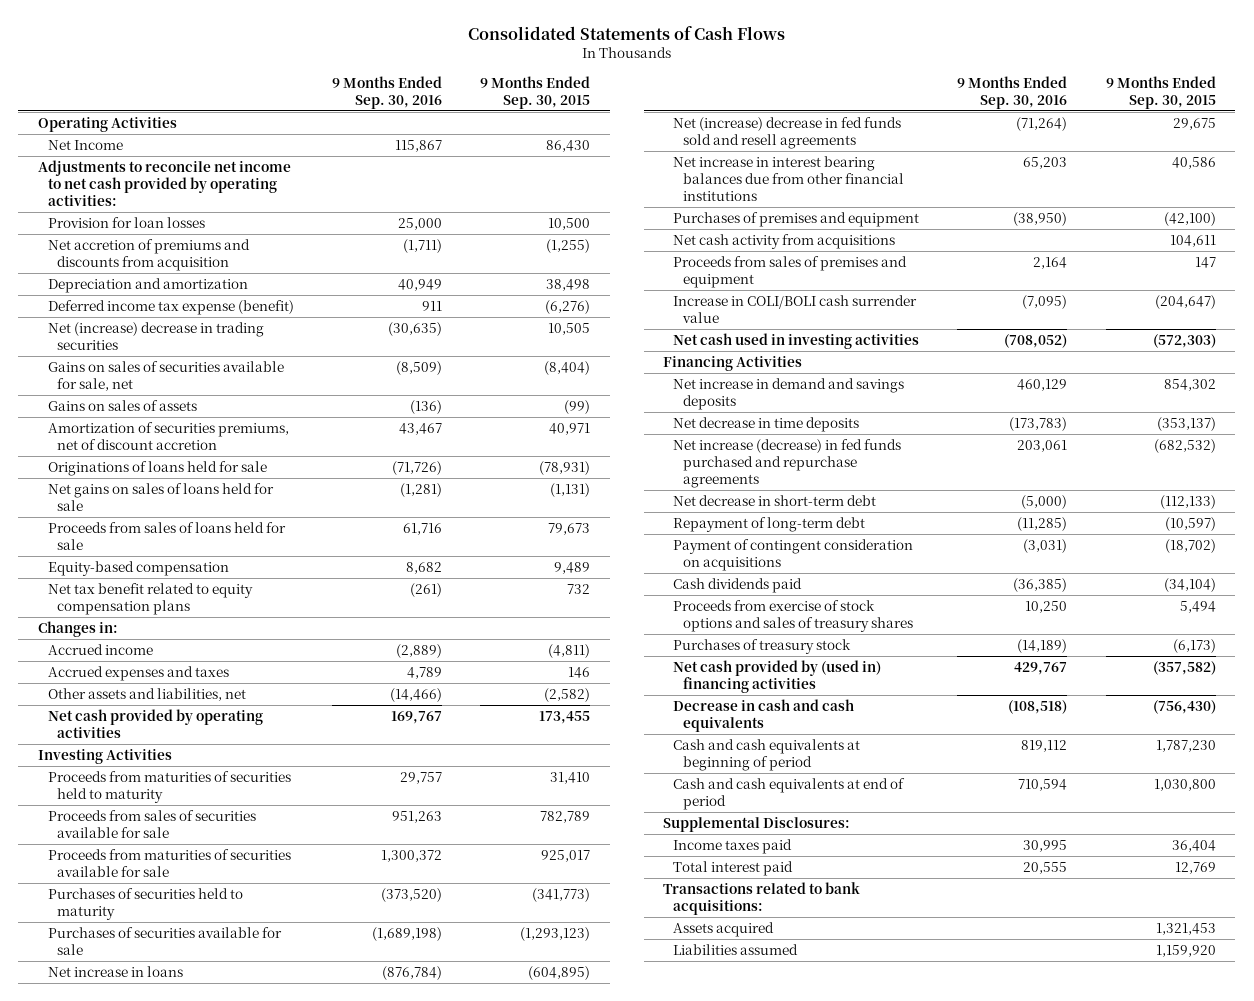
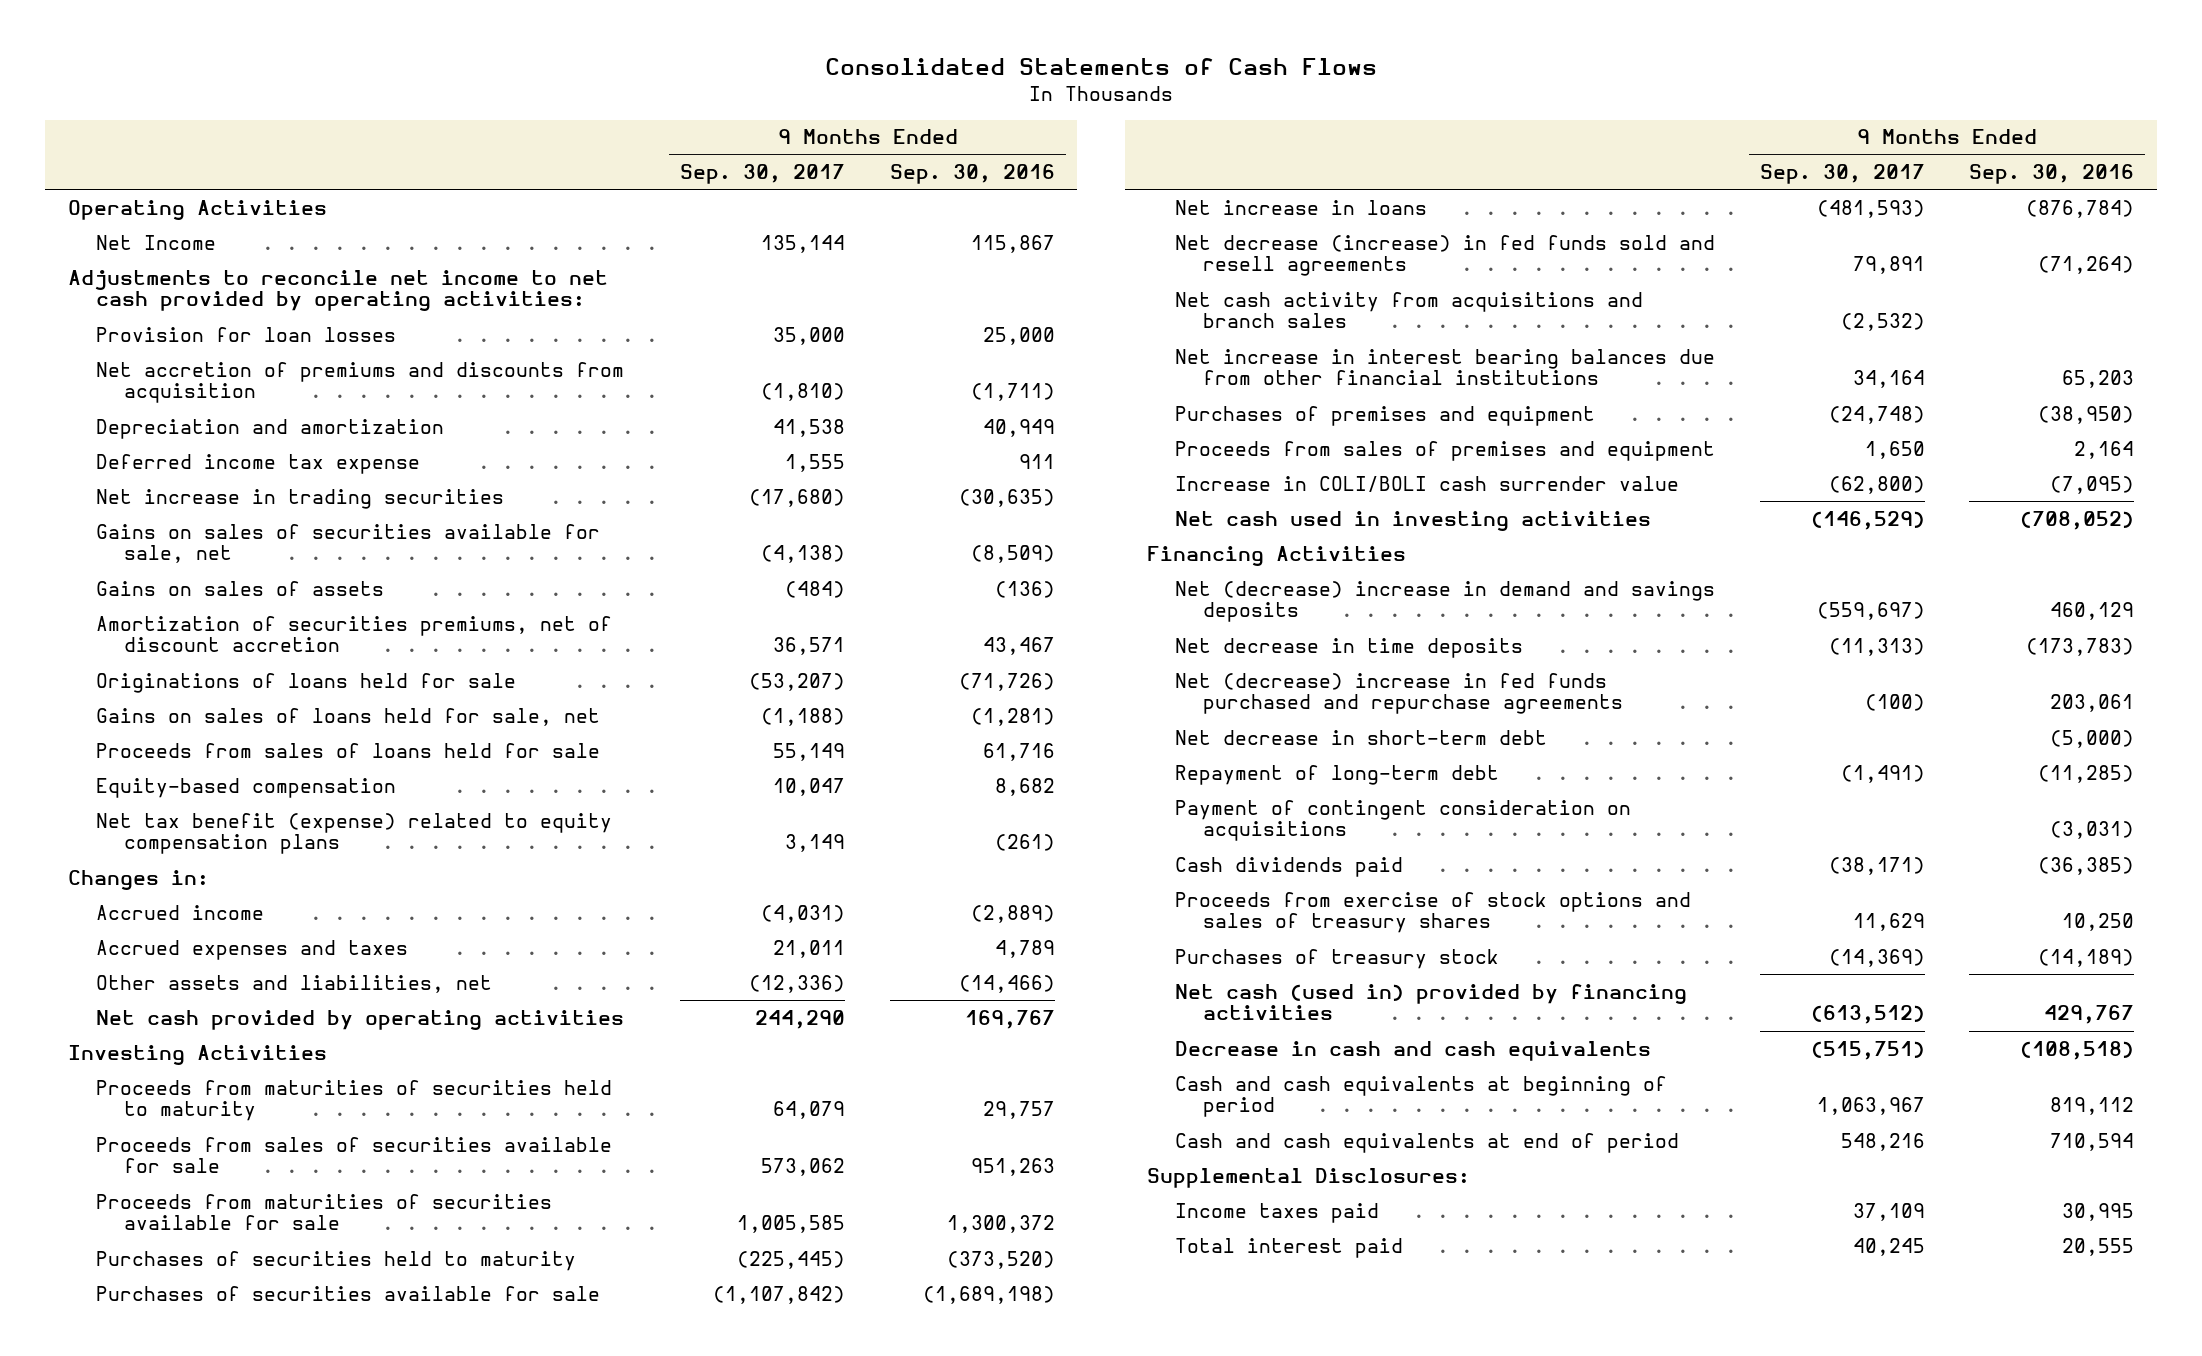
[480,75,591,109] 9 Months Ended Sep. 30, 2015 -> none
none -> [680,163,846,184] Sep. 30, 2017
[47,299,294,315] Deferred income tax expense (benefit) -> [95,453,420,474] Deferred income tax expense
[47,321,264,350] Net (increase) decrease in trading securities -> [95,488,504,509] Net increase in trading securities
[47,482,274,511] Net gains on sales of loans held for sale -> [95,707,600,726] Gains on sales of loans held for sale, net
[47,582,253,615] Net tax benefit related to equity compensation plans -> [95,812,612,855] Net tax benefit (expense) related to equity compensation plans
[673,116,902,149] Net (increase) decrease in fed funds sold and resell agreements -> [1175,234,1716,277] Net decrease (increase) in fed funds sold and resell agreements
none -> [1175,291,1644,329] Net cash activity from acquisitions and branch sales
[673,233,896,249] Net cash activity from acquisitions -> none
[673,377,905,410] Net increase in demand and savings deposits -> [1175,580,1716,623] Net (decrease) increase in demand and savings deposits
[673,438,902,488] Net increase (decrease) in fed funds purchased and repurchase agreements -> [1175,672,1623,715] Net (decrease) increase in fed funds purchased and repurchase agreements
[673,659,882,693] Net cash provided by (used in) financing activities -> [1175,983,1688,1021] Net cash (used in) provided by financing activities
[663,881,861,915] Transactions related to bank acquisitions: -> none
[673,921,775,937] Assets acquired -> none
[673,943,799,955] Liabilities assumed -> none

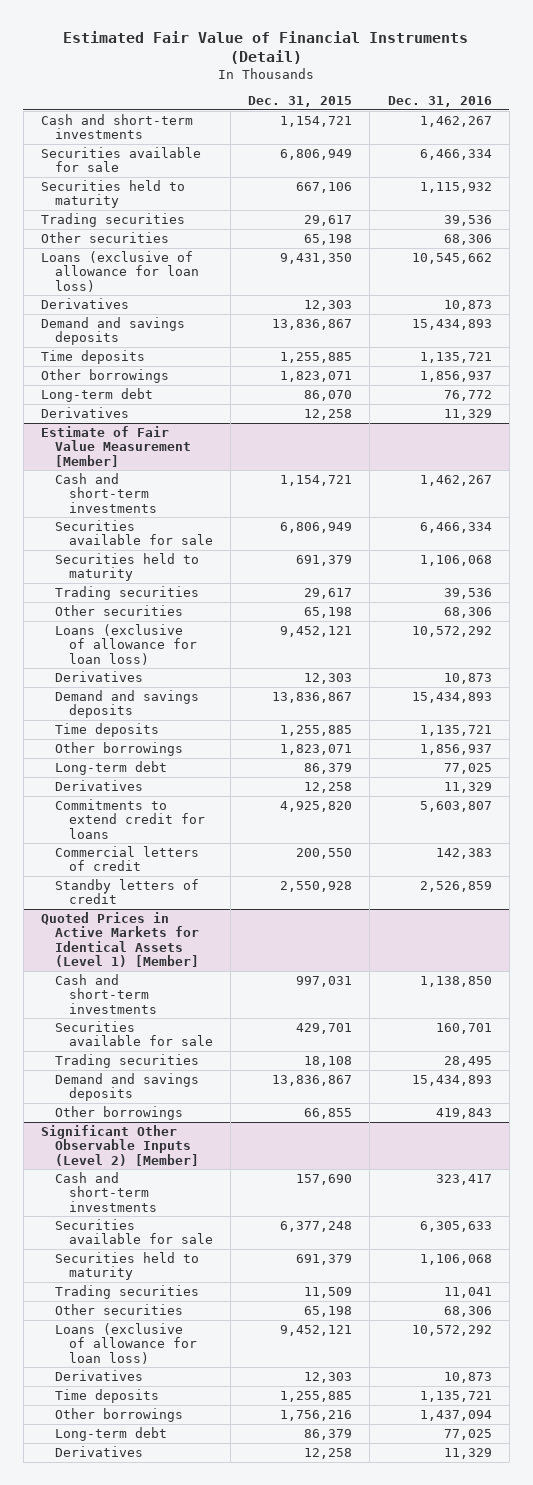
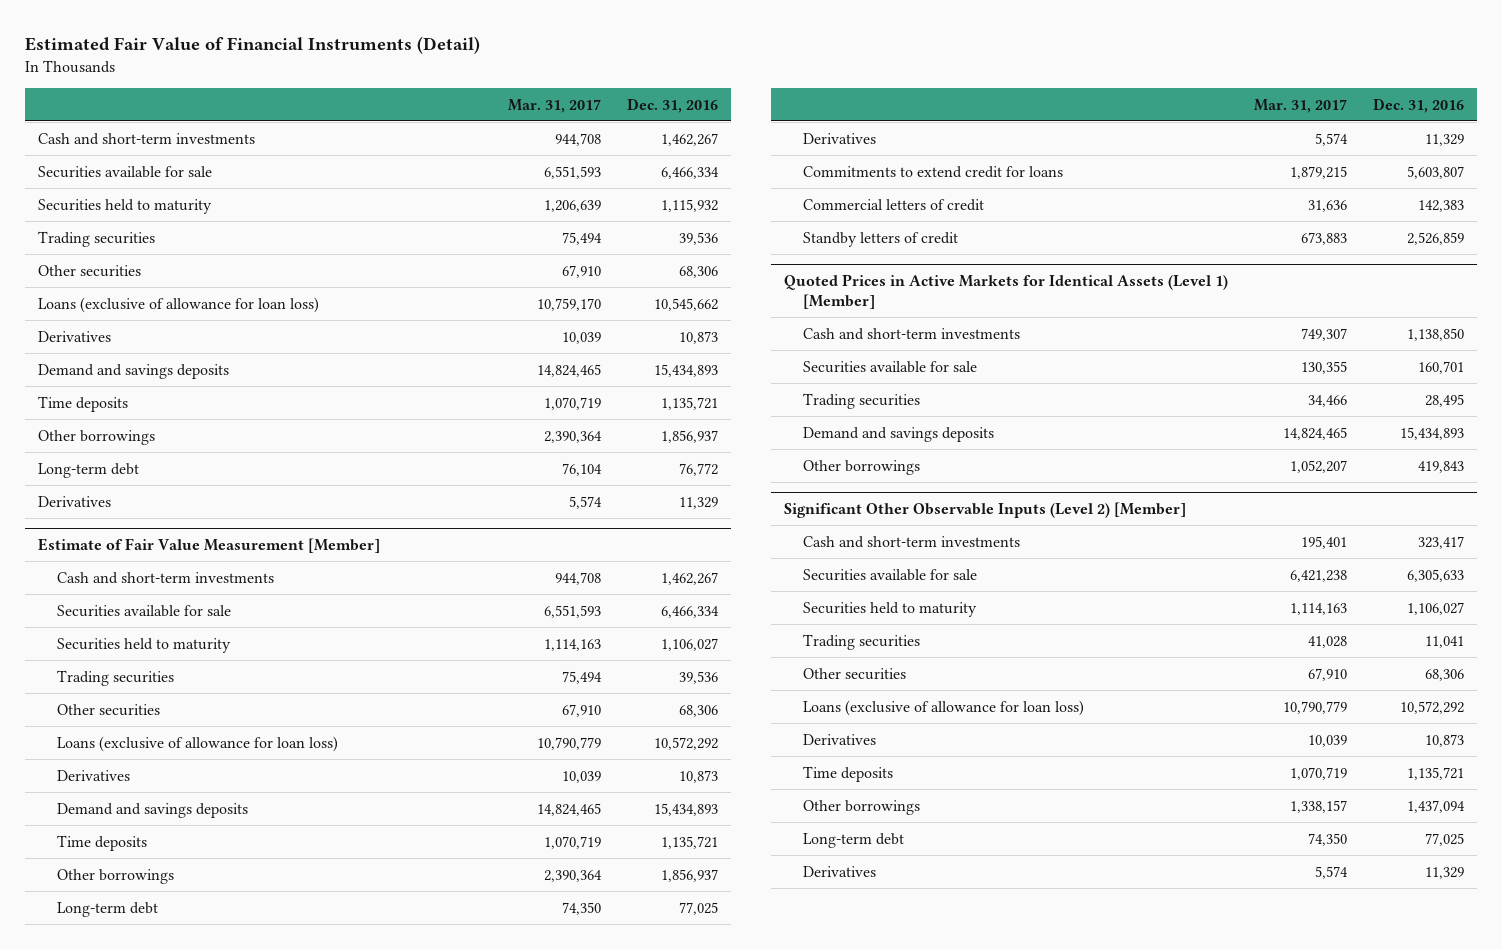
[248,96,353,108] Dec. 31, 2015 -> none
none -> [507,98,601,113] Mar. 31, 2017
[419,554,492,566] 1,106,068 -> [660,637,718,651] 1,106,027
[419,1253,492,1265] 1,106,068 -> [1407,601,1465,615] 1,106,027

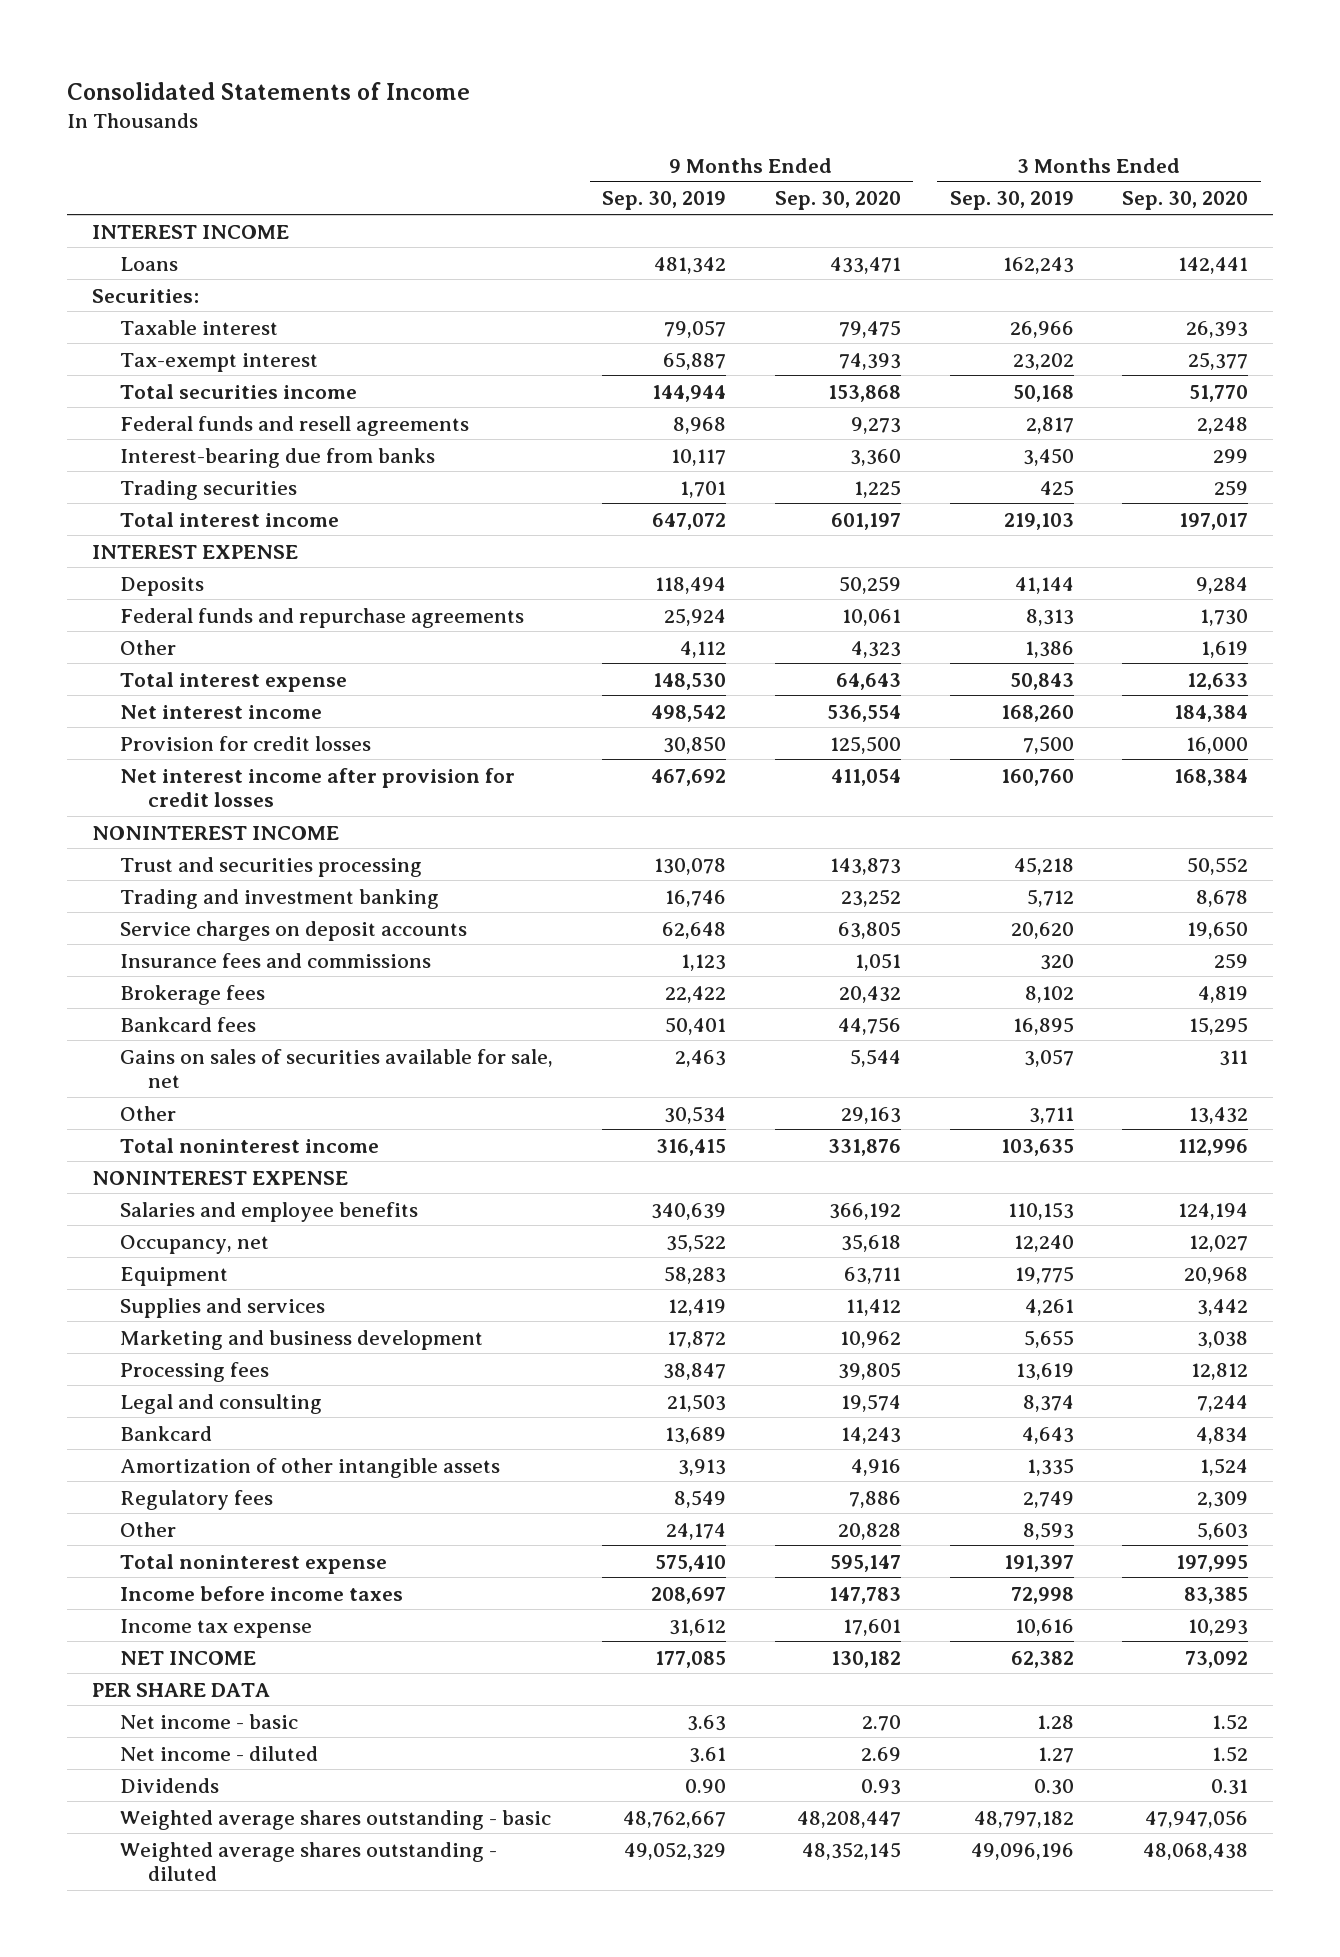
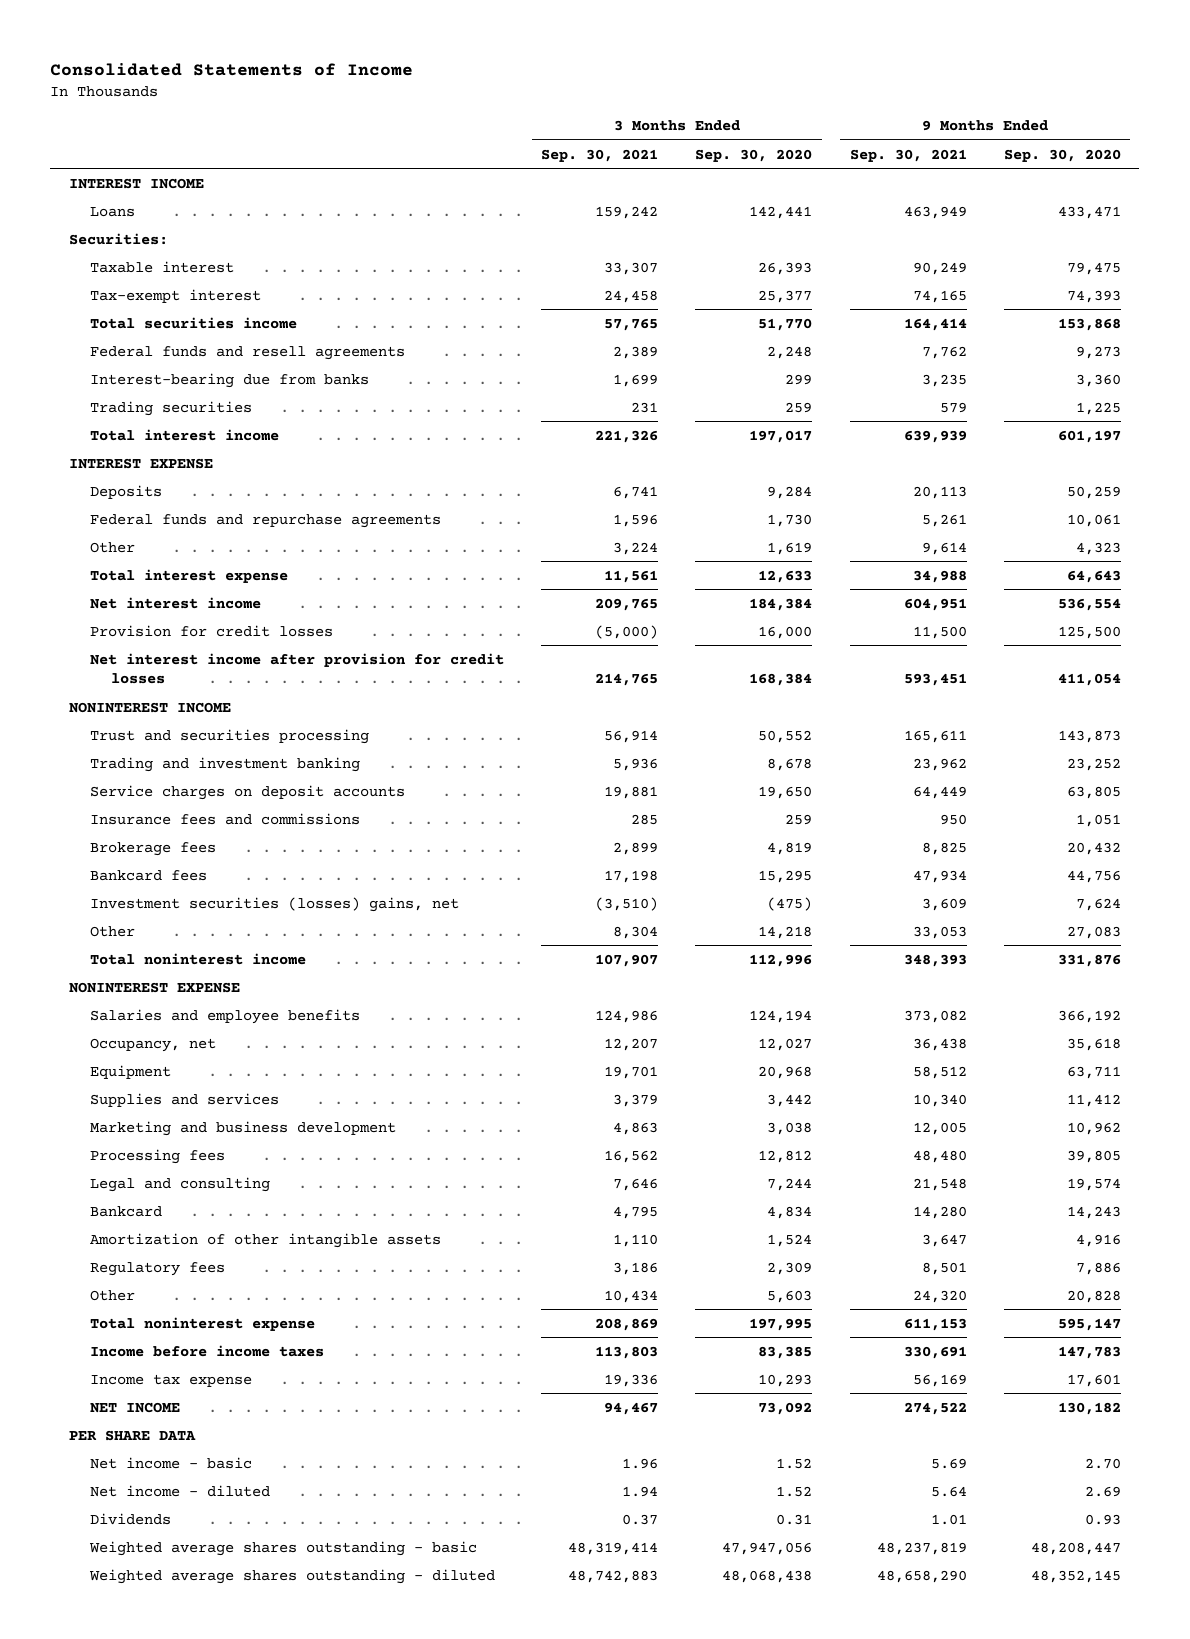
[601,191,726,211] Sep. 30, 2019 -> none
[949,191,1074,211] Sep. 30, 2019 -> none
none -> [541,148,659,162] Sep. 30, 2021
none -> [849,148,967,162] Sep. 30, 2021
[119,1048,553,1089] Gains on sales of securities available for sale, net -> none
none -> [90,896,460,912] Investment securities (losses) gains, net
[840,1106,901,1124] 29,163 -> [1066,925,1121,939] 27,083
[1189,1106,1249,1124] 13,432 -> [758,925,813,939] 14,218

